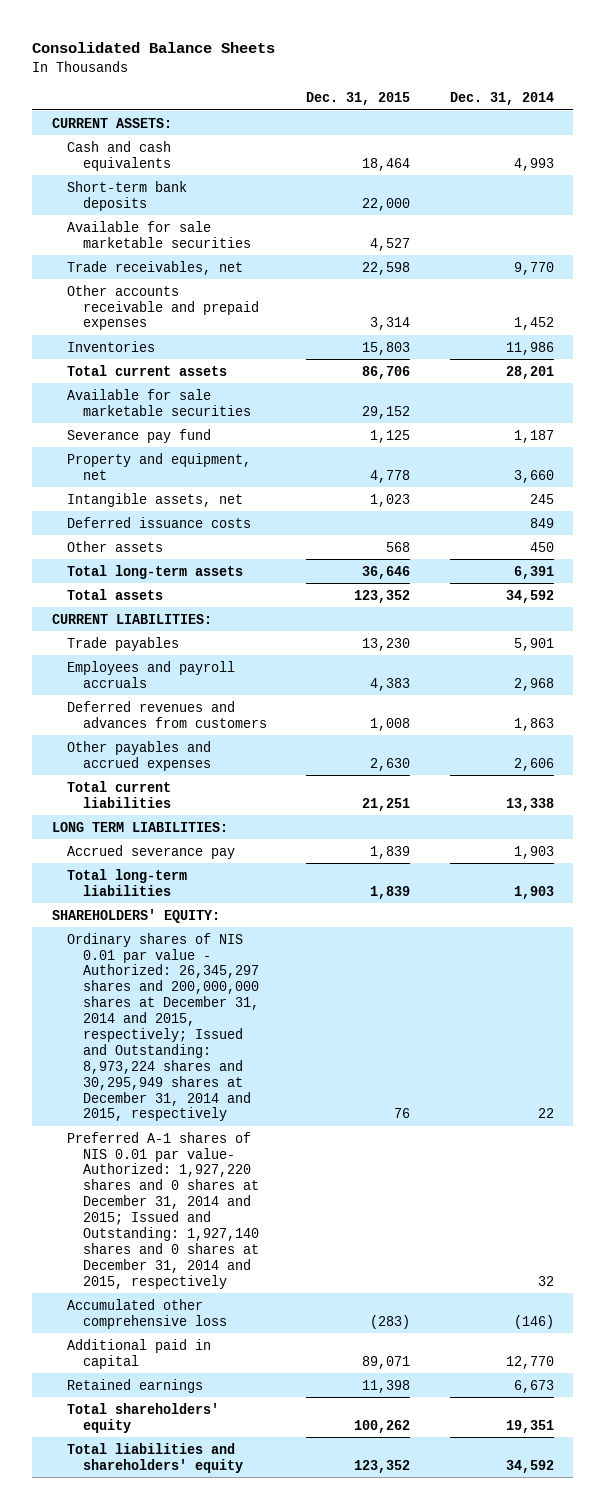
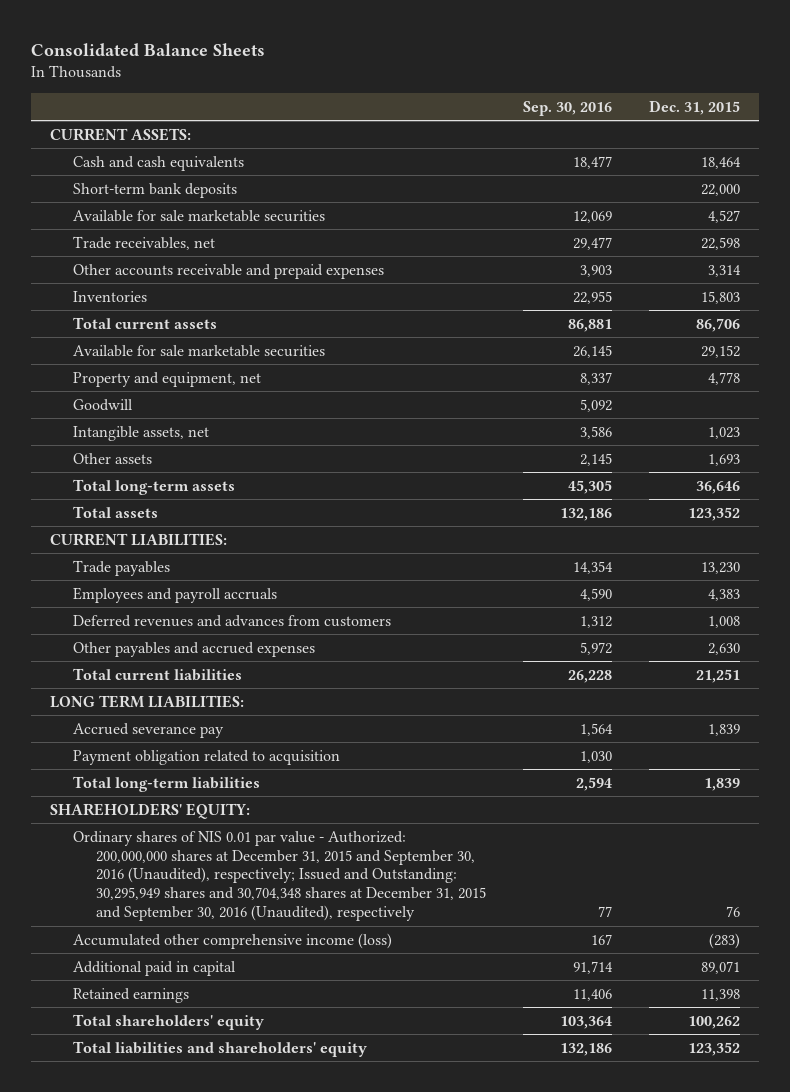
[449,91,554,105] Dec. 31, 2014 -> none
none -> [523,100,613,116] Sep. 30, 2016
[67,428,212,443] Severance pay fund -> none
none -> [72,398,133,411] Goodwill
[67,516,252,528] Deferred issuance costs -> none
[386,541,411,552] 568 -> [708,453,741,466] 1,693
none -> [72,749,340,765] Payment obligation related to acquisition
[67,1131,260,1289] Preferred A-1 shares of NIS 0.01 par value- Authorized: 1,927,220 shares and 0 shares at December 31, 2014 and 2015; Issued and Outstanding: 1,927,140 shares and 0 shares at December 31, 2014 and 2015, respectively -> none
[67,932,260,1122] Ordinary shares of NIS 0.01 par value - Authorized: 26,345,297 shares and 200,000,000 shares at December 31, 2014 and 2015, respectively; Issued and Outstanding: 8,973,224 shares and 30,295,949 shares at December 31, 2014 and 2015, respectively -> [72,830,487,922] Ordinary shares of NIS 0.01 par value - Authorized: 200,000,000 shares at December 31, 2015 and September 30, 2016 (Unaudited), respectively; Issued and Outstanding: 30,295,949 shares and 30,704,348 shares at December 31, 2015 and September 30, 2016 (Unaudited), respectively
[67,1298,228,1329] Accumulated other comprehensive loss -> [72,932,392,949] Accumulated other comprehensive income (loss)

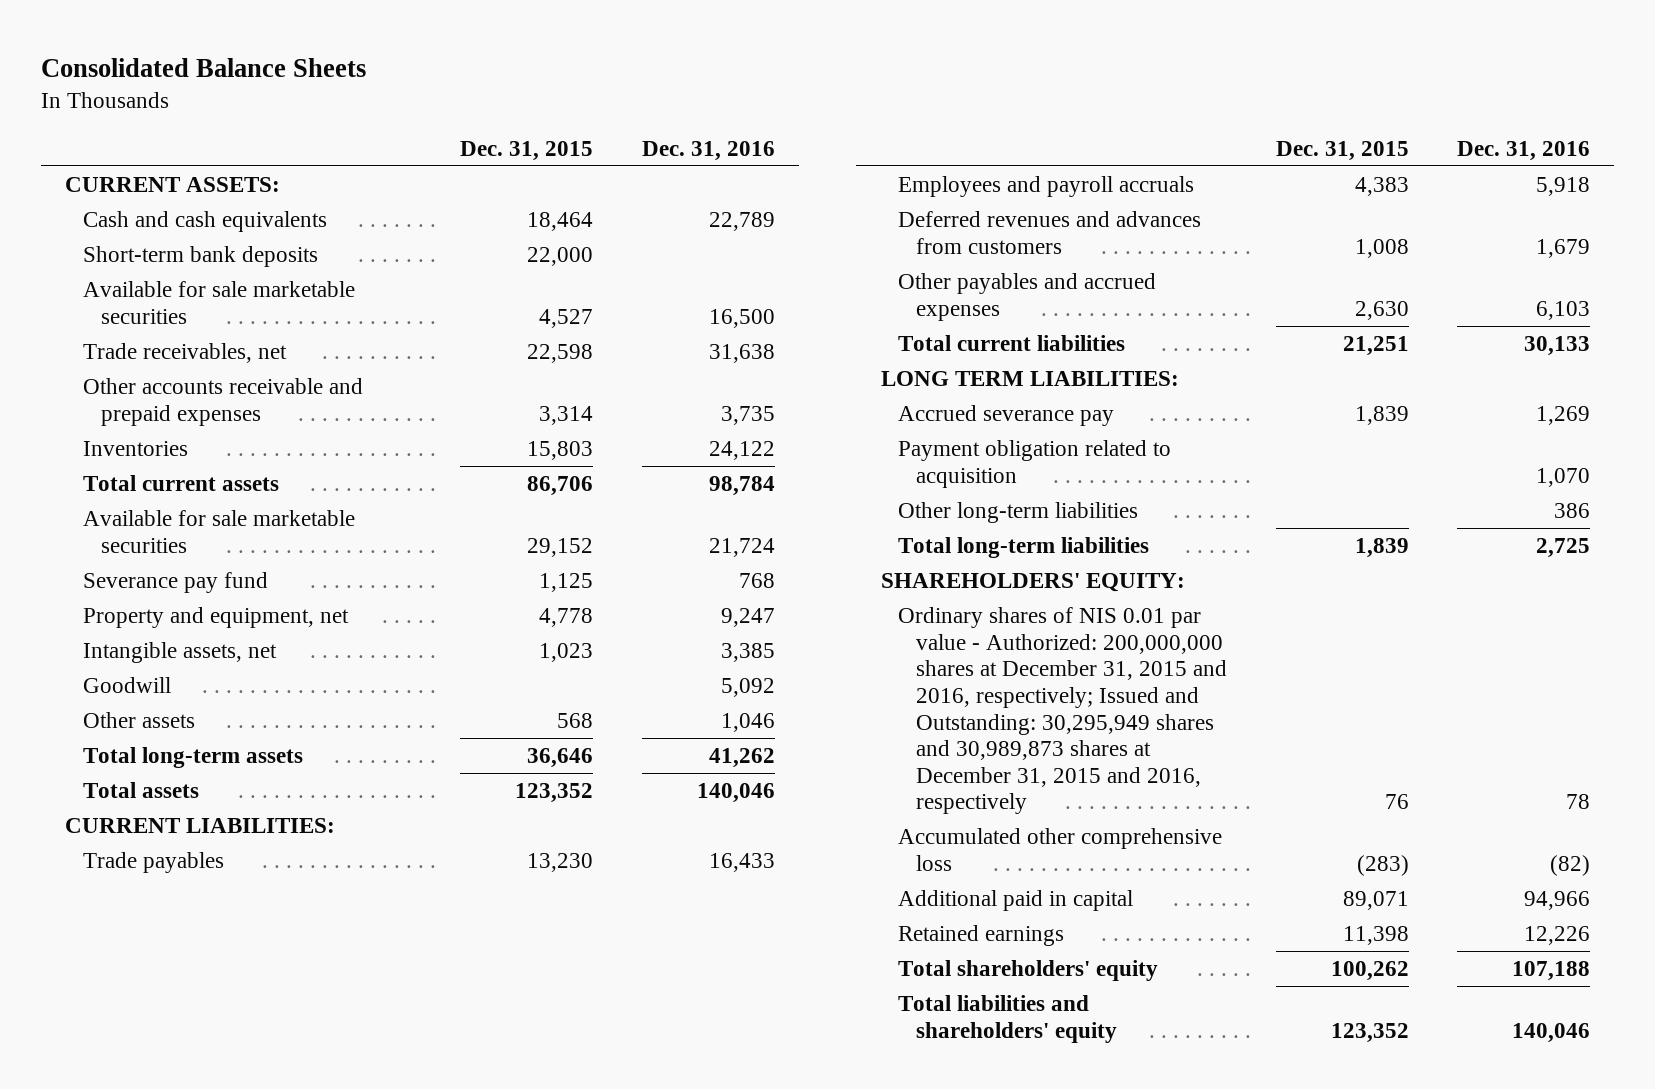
[523,100,613,116] Sep. 30, 2016 -> none
none -> [641,141,775,162] Dec. 31, 2016
none -> [83,571,269,593] Severance pay fund
[72,398,133,411] Goodwill -> [83,676,172,693] Goodwill
[708,453,741,466] 1,693 -> [557,712,594,728] 568
none -> [898,501,1139,523] Other long-term liabilities
[72,830,487,922] Ordinary shares of NIS 0.01 par value - Authorized: 200,000,000 shares at December 31, 2015 and September 30, 2016 (Unaudited), respectively; Issued and Outstanding: 30,295,949 shares and 30,704,348 shares at December 31, 2015 and September 30, 2016 (Unaudited), respectively -> [898,606,1228,815] Ordinary shares of NIS 0.01 par value - Authorized: 200,000,000 shares at December 31, 2015 and 2016, respectively; Issued and Outstanding: 30,295,949 shares and 30,989,873 shares at December 31, 2015 and 2016, respectively
[72,932,392,949] Accumulated other comprehensive income (loss) -> [898,827,1223,871] Accumulated other comprehensive loss

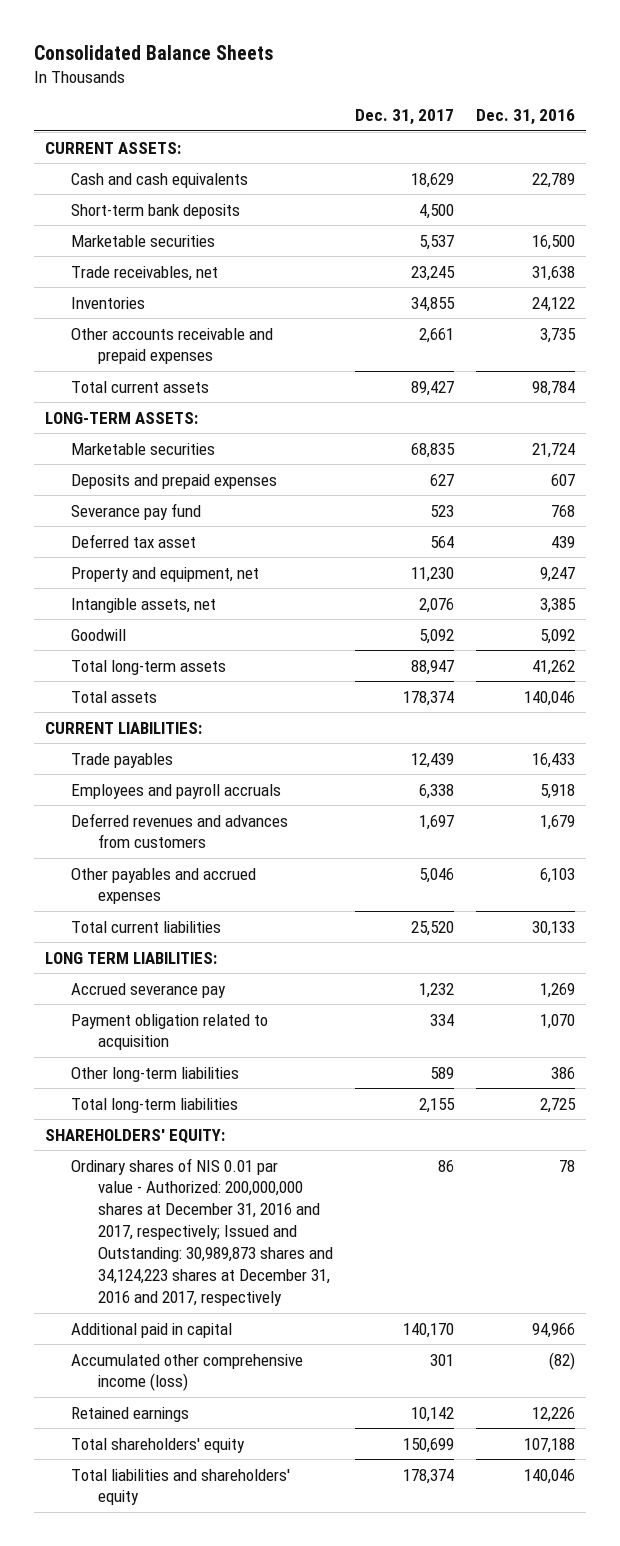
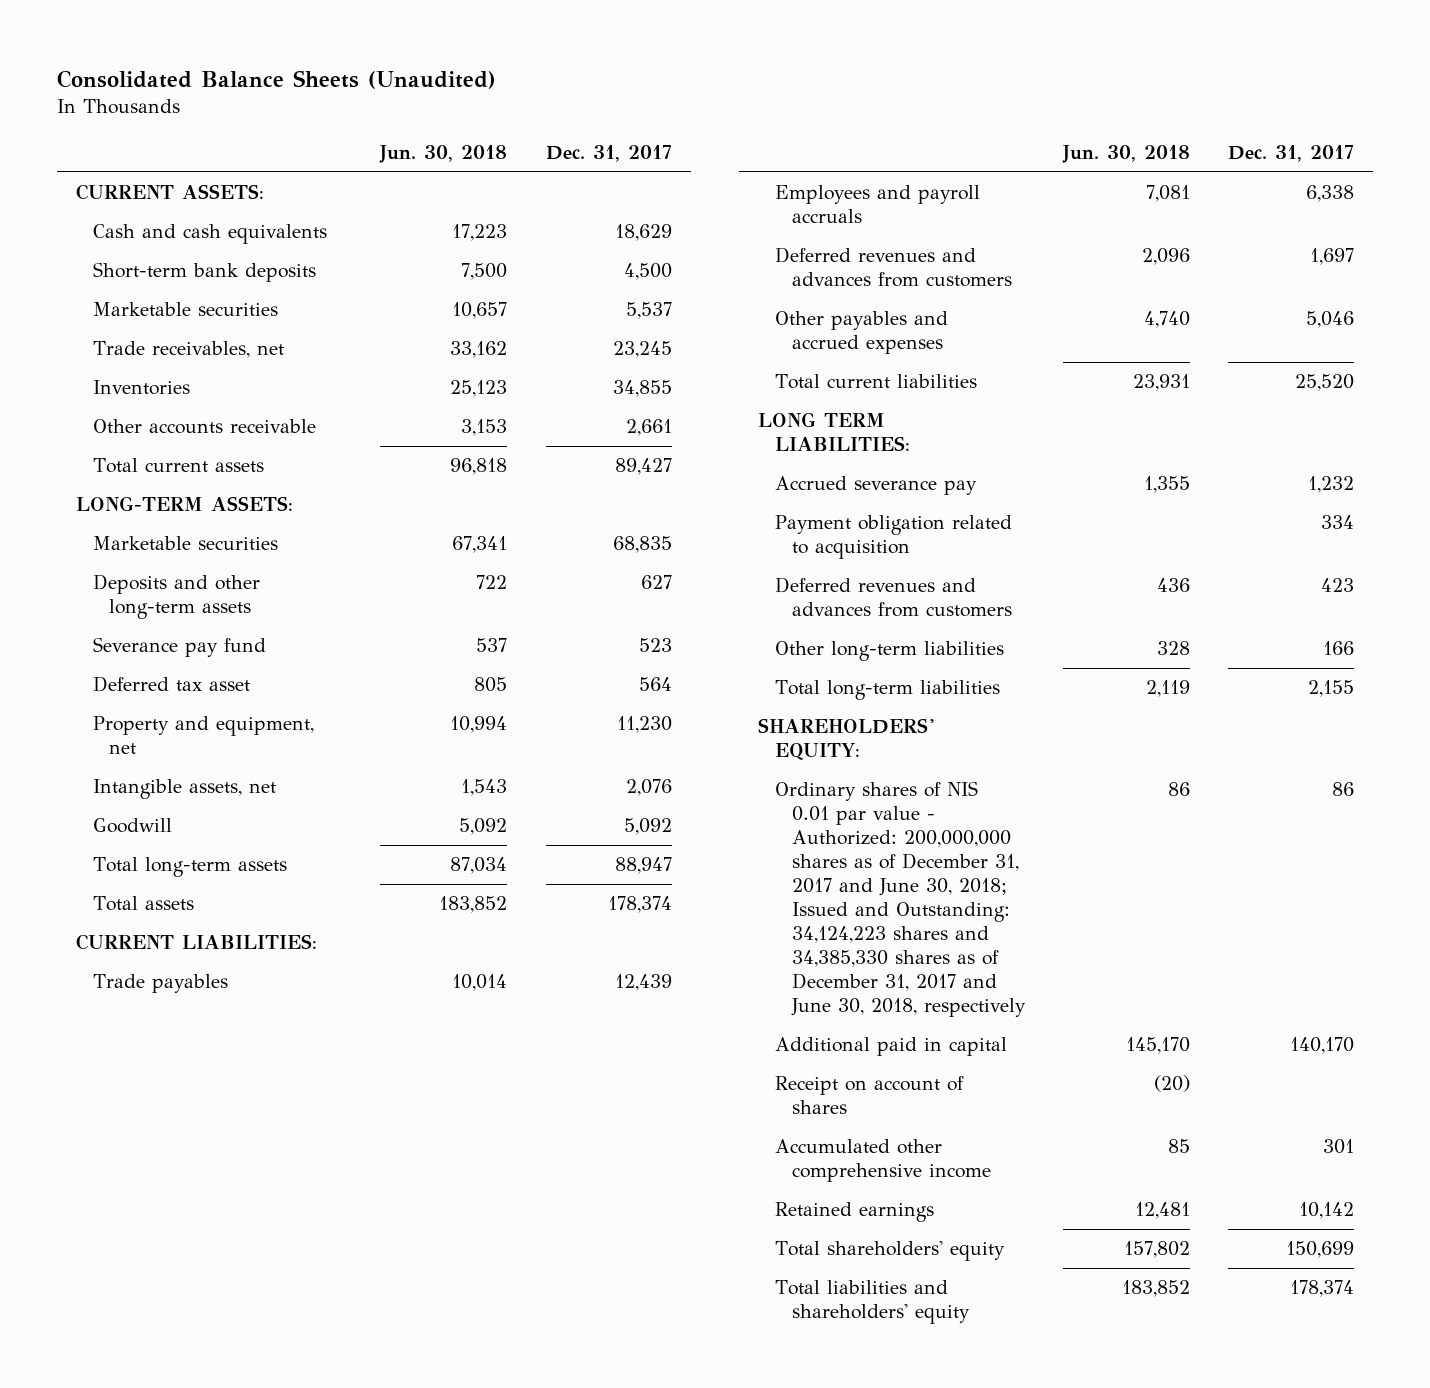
[33,45,273,61] Consolidated Balance Sheets -> [57,70,497,90] Consolidated Balance Sheets (Unaudited)
[475,109,575,126] Dec. 31, 2016 -> none
none -> [379,144,508,163] Jun. 30, 2018
[71,327,274,365] Other accounts receivable and prepaid expenses -> [92,419,316,435] Other accounts receivable
[71,473,278,489] Deposits and prepaid expenses -> [92,574,260,620] Deposits and other long-term assets
none -> [774,577,1012,618] Deferred revenues and advances from customers
[429,1066,454,1079] 589 -> [1323,641,1355,656] 166
[71,1157,333,1307] Ordinary shares of NIS 0.01 par value - Authorized: 200,000,000 shares at December 31, 2016 and 2017, respectively; Issued and Outstanding: 30,989,873 shares and 34,124,223 shares at December 31, 2016 and 2017, respectively -> [774,781,1026,1017] Ordinary shares of NIS 0.01 par value - Authorized: 200,000,000 shares as of December 31, 2017 and June 30, 2018; Issued and Outstanding: 34,124,223 shares and 34,385,330 shares as of December 31, 2017 and June 30, 2018, respectively
none -> [774,1076,964,1115] Receipt on account of shares
[71,1353,304,1392] Accumulated other comprehensive income (loss) -> [774,1139,991,1183] Accumulated other comprehensive income

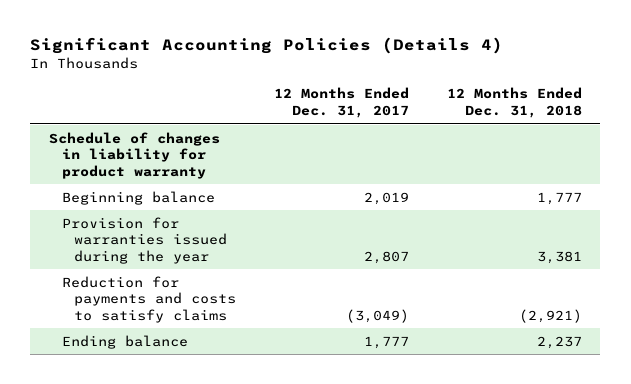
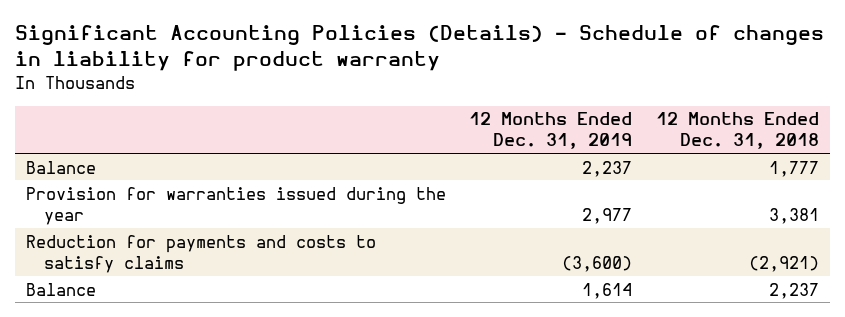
[30,37,504,55] Significant Accounting Policies (Details 4) -> [14,25,824,72] Significant Accounting Policies (Details) - Schedule of changes in liability for product warranty
[273,87,409,119] 12 Months Ended Dec. 31, 2017 -> none
none -> [469,112,633,150] 12 Months Ended Dec. 31, 2019
[49,131,221,179] Schedule of changes in liability for product warranty -> none
[61,190,215,205] Beginning balance -> [26,160,97,174] Balance
[61,334,188,349] Ending balance -> [26,282,97,296] Balance

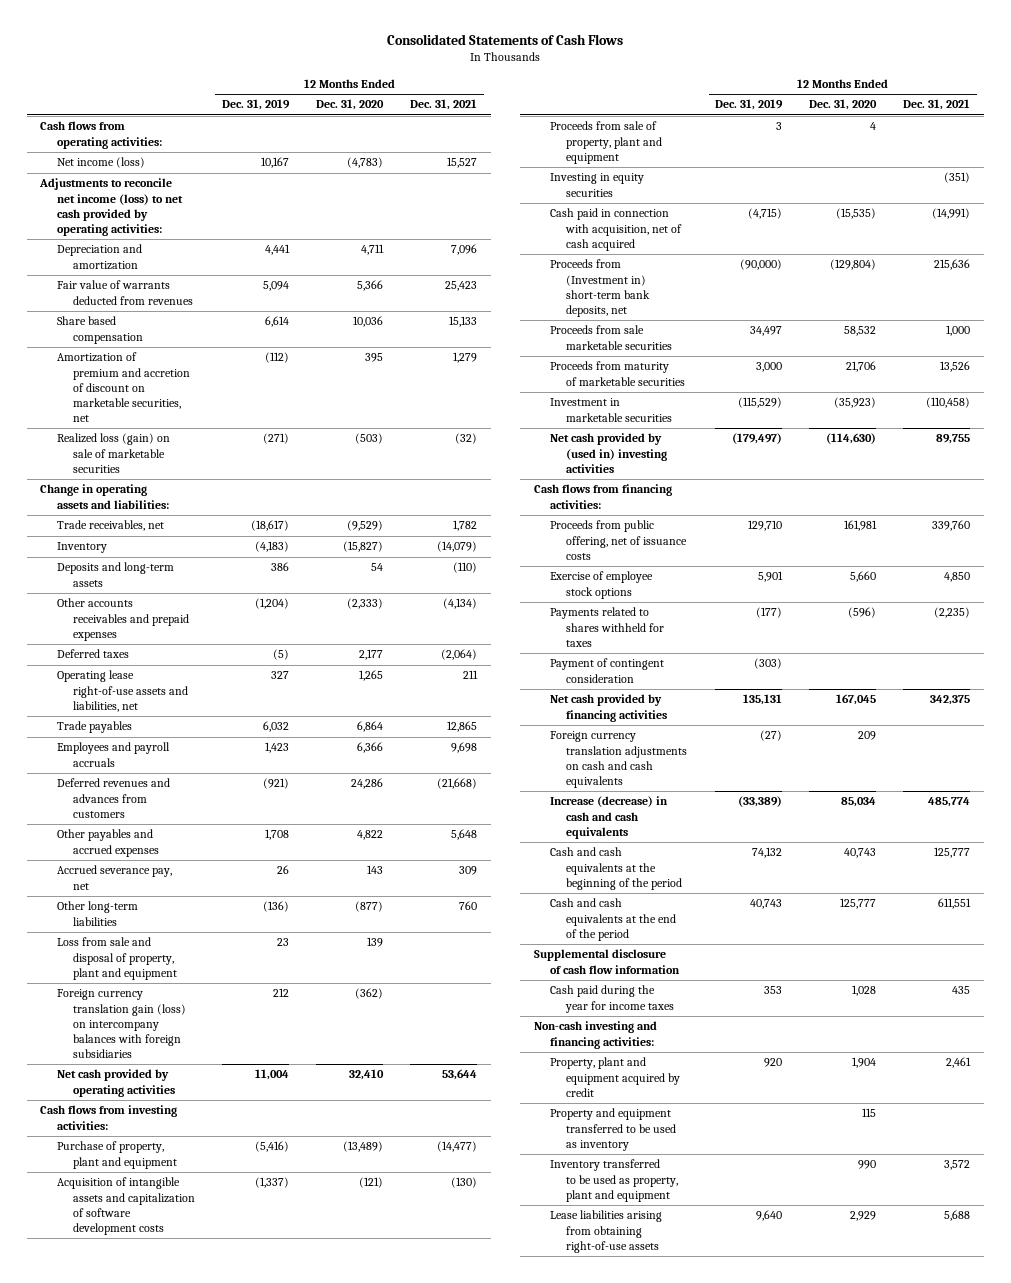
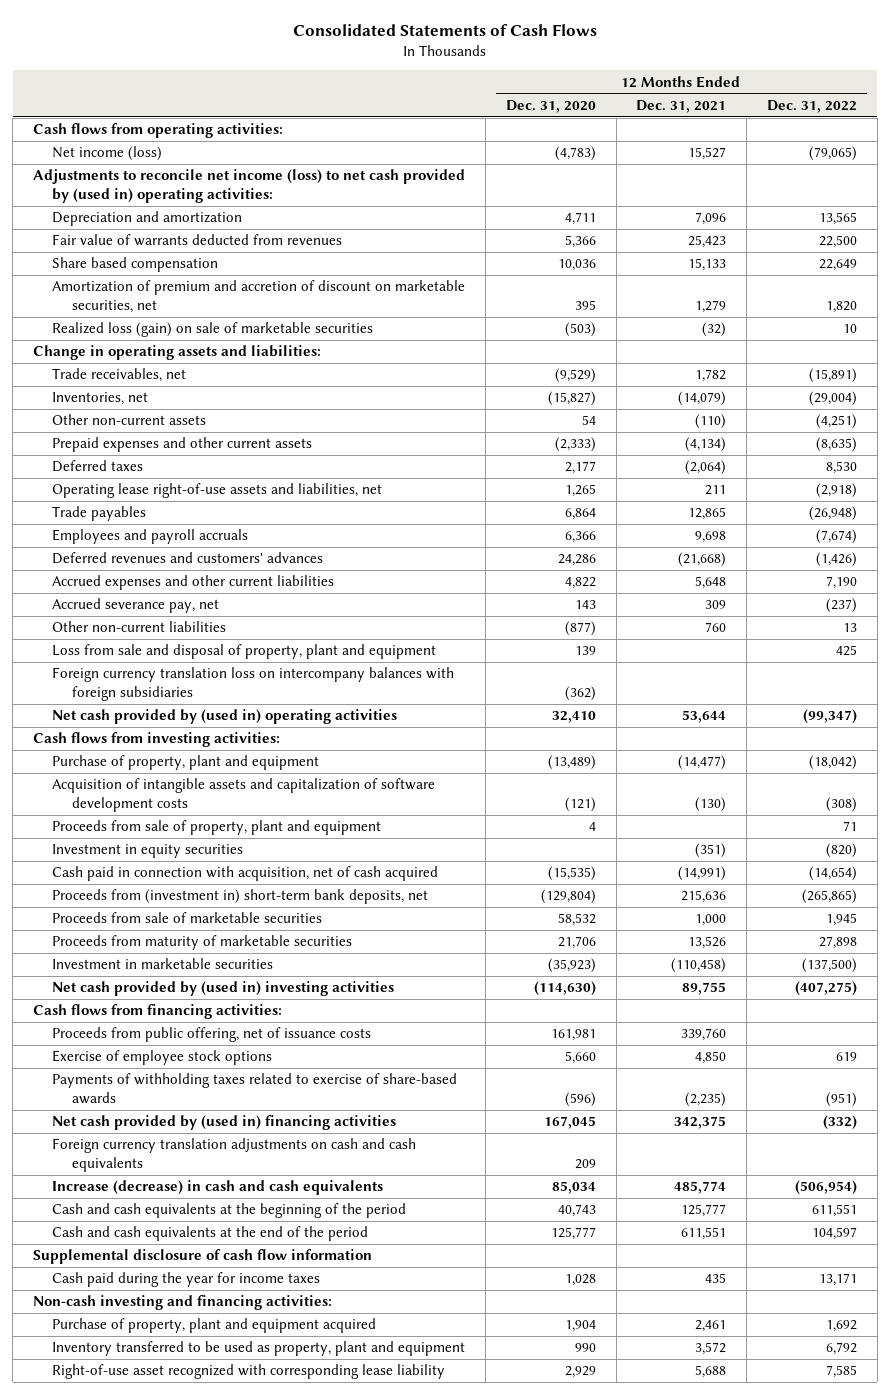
[222,99,291,111] Dec. 31, 2019 -> none
none -> [766,99,857,113] Dec. 31, 2022
[39,178,183,236] Adjustments to reconcile net income (loss) to net cash provided by operating activities: -> [32,169,465,203] Adjustments to reconcile net income (loss) to net cash provided by (used in) operating activities:
[56,542,107,554] Inventory -> [52,392,149,406] Inventories, net
[56,562,174,587] Deposits and long-term assets -> [52,414,207,426] Other non-current assets
[56,598,190,641] Other accounts receivables and prepaid expenses -> [52,437,313,453] Prepaid expenses and other current assets
[56,778,170,818] Deferred revenues and advances from customers -> [52,552,324,565] Deferred revenues and customers' advances
[56,829,160,857] Other payables and accrued expenses -> [52,575,335,591] Accrued expenses and other current liabilities
[56,901,138,926] Other long-term liabilities -> [52,621,227,633] Other non-current liabilities
[56,989,187,1058] Foreign currency translation gain (loss) on intercompany balances with foreign subsidiaries -> [52,667,455,701] Foreign currency translation loss on intercompany balances with foreign subsidiaries
[56,1069,176,1097] Net cash provided by operating activities -> [52,709,398,725] Net cash provided by (used in) operating activities
[550,173,645,197] Investing in equity securities -> [52,844,244,859] Investment in equity securities
[550,259,651,317] Proceeds from (Investment in) short-term bank deposits, net -> [52,889,429,905] Proceeds from (investment in) short-term bank deposits, net
[550,325,673,350] Proceeds from sale marketable securities -> [52,912,323,924] Proceeds from sale of marketable securities
[550,658,665,683] Payment of contingent consideration -> none
[550,607,665,647] Payments related to shares withheld for taxes -> [52,1073,458,1104] Payments of withholding taxes related to exercise of share-based awards
[550,694,668,722] Net cash provided by financing activities -> [52,1115,397,1131] Net cash provided by (used in) financing activities
[550,1108,677,1151] Property and equipment transferred to be used as inventory -> none
[550,1057,681,1097] Property, plant and equipment acquired by credit -> [52,1318,377,1334] Purchase of property, plant and equipment acquired
[550,1210,663,1253] Lease liabilities arising from obtaining right-of-use assets -> [52,1364,446,1380] Right-of-use asset recognized with corresponding lease liability

